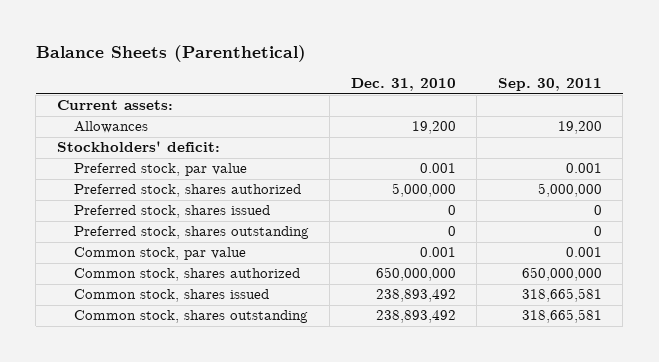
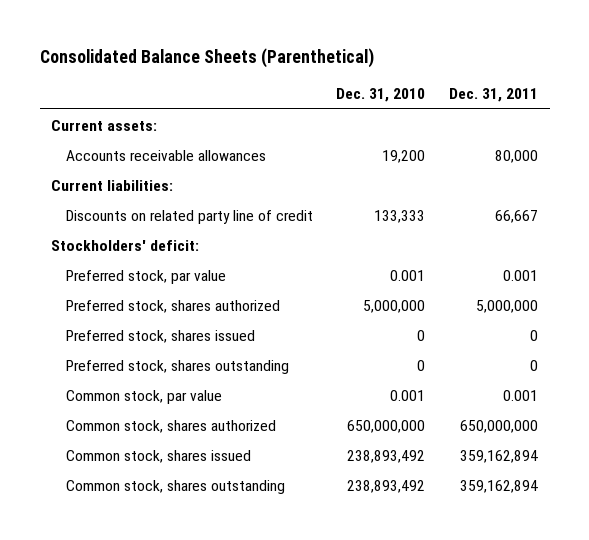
[35,45,306,63] Balance Sheets (Parenthetical) -> [39,48,374,69] Consolidated Balance Sheets (Parenthetical)
[497,78,602,92] Sep. 30, 2011 -> none
none -> [448,88,538,103] Dec. 31, 2011
[73,121,148,134] Allowances -> [65,149,266,161] Accounts receivable allowances
none -> [51,179,174,191] Current liabilities:
none -> [65,209,313,224] Discounts on related party line of credit

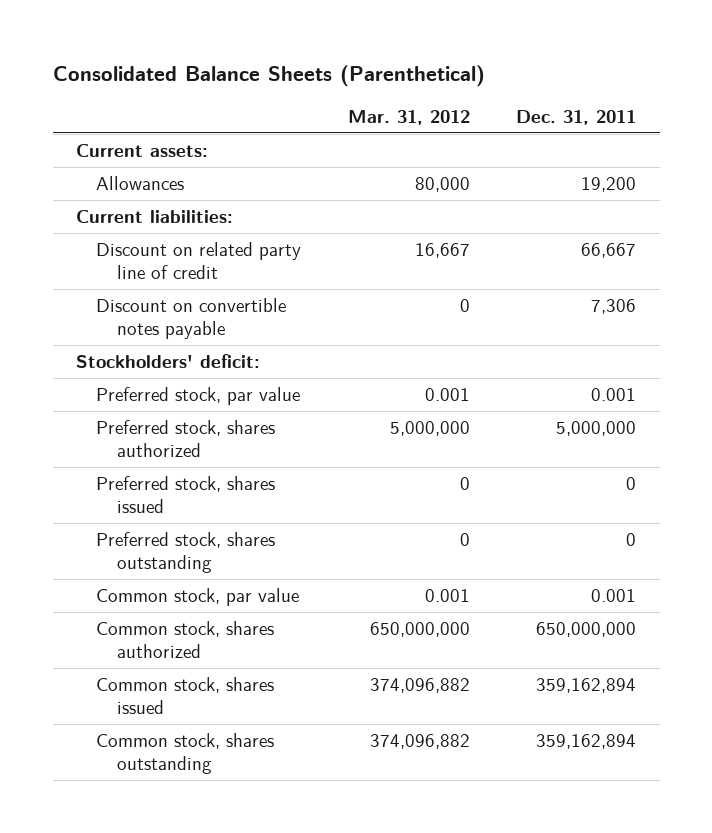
[336,88,426,103] Dec. 31, 2010 -> none
none -> [347,109,470,125] Mar. 31, 2012
[65,149,266,161] Accounts receivable allowances -> [96,175,185,190] Allowances
[494,149,538,163] 80,000 -> [581,176,637,192] 19,200
[65,209,313,224] Discounts on related party line of credit -> [96,241,302,279] Discount on related party line of credit
none -> [96,297,287,339] Discount on convertible notes payable

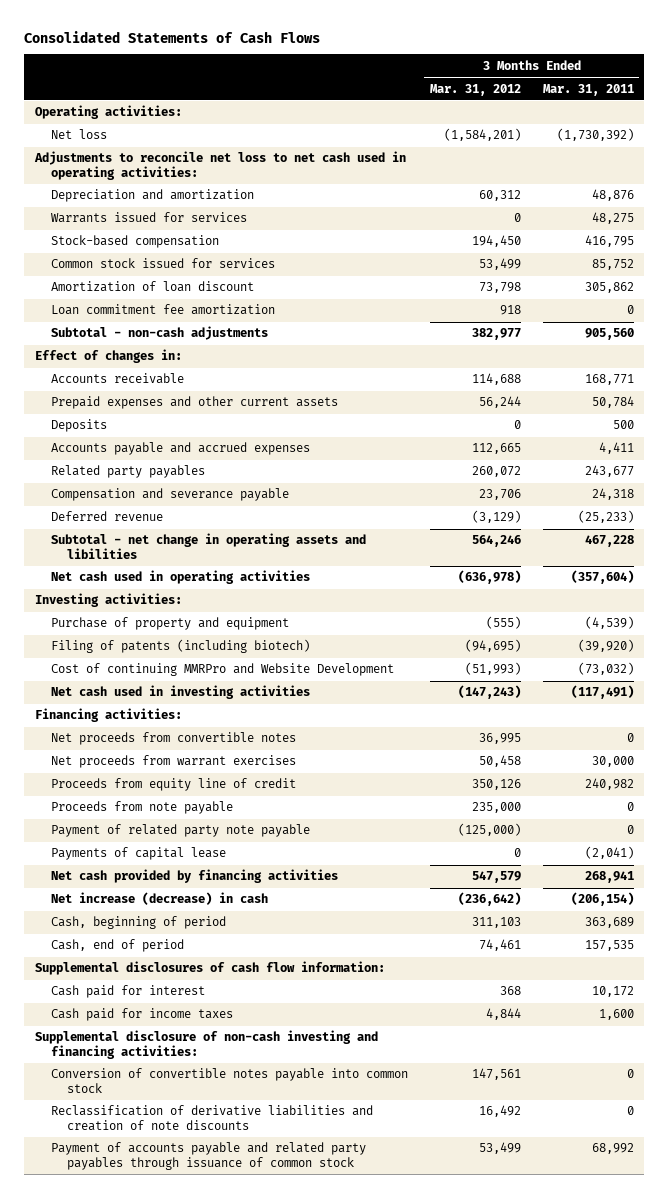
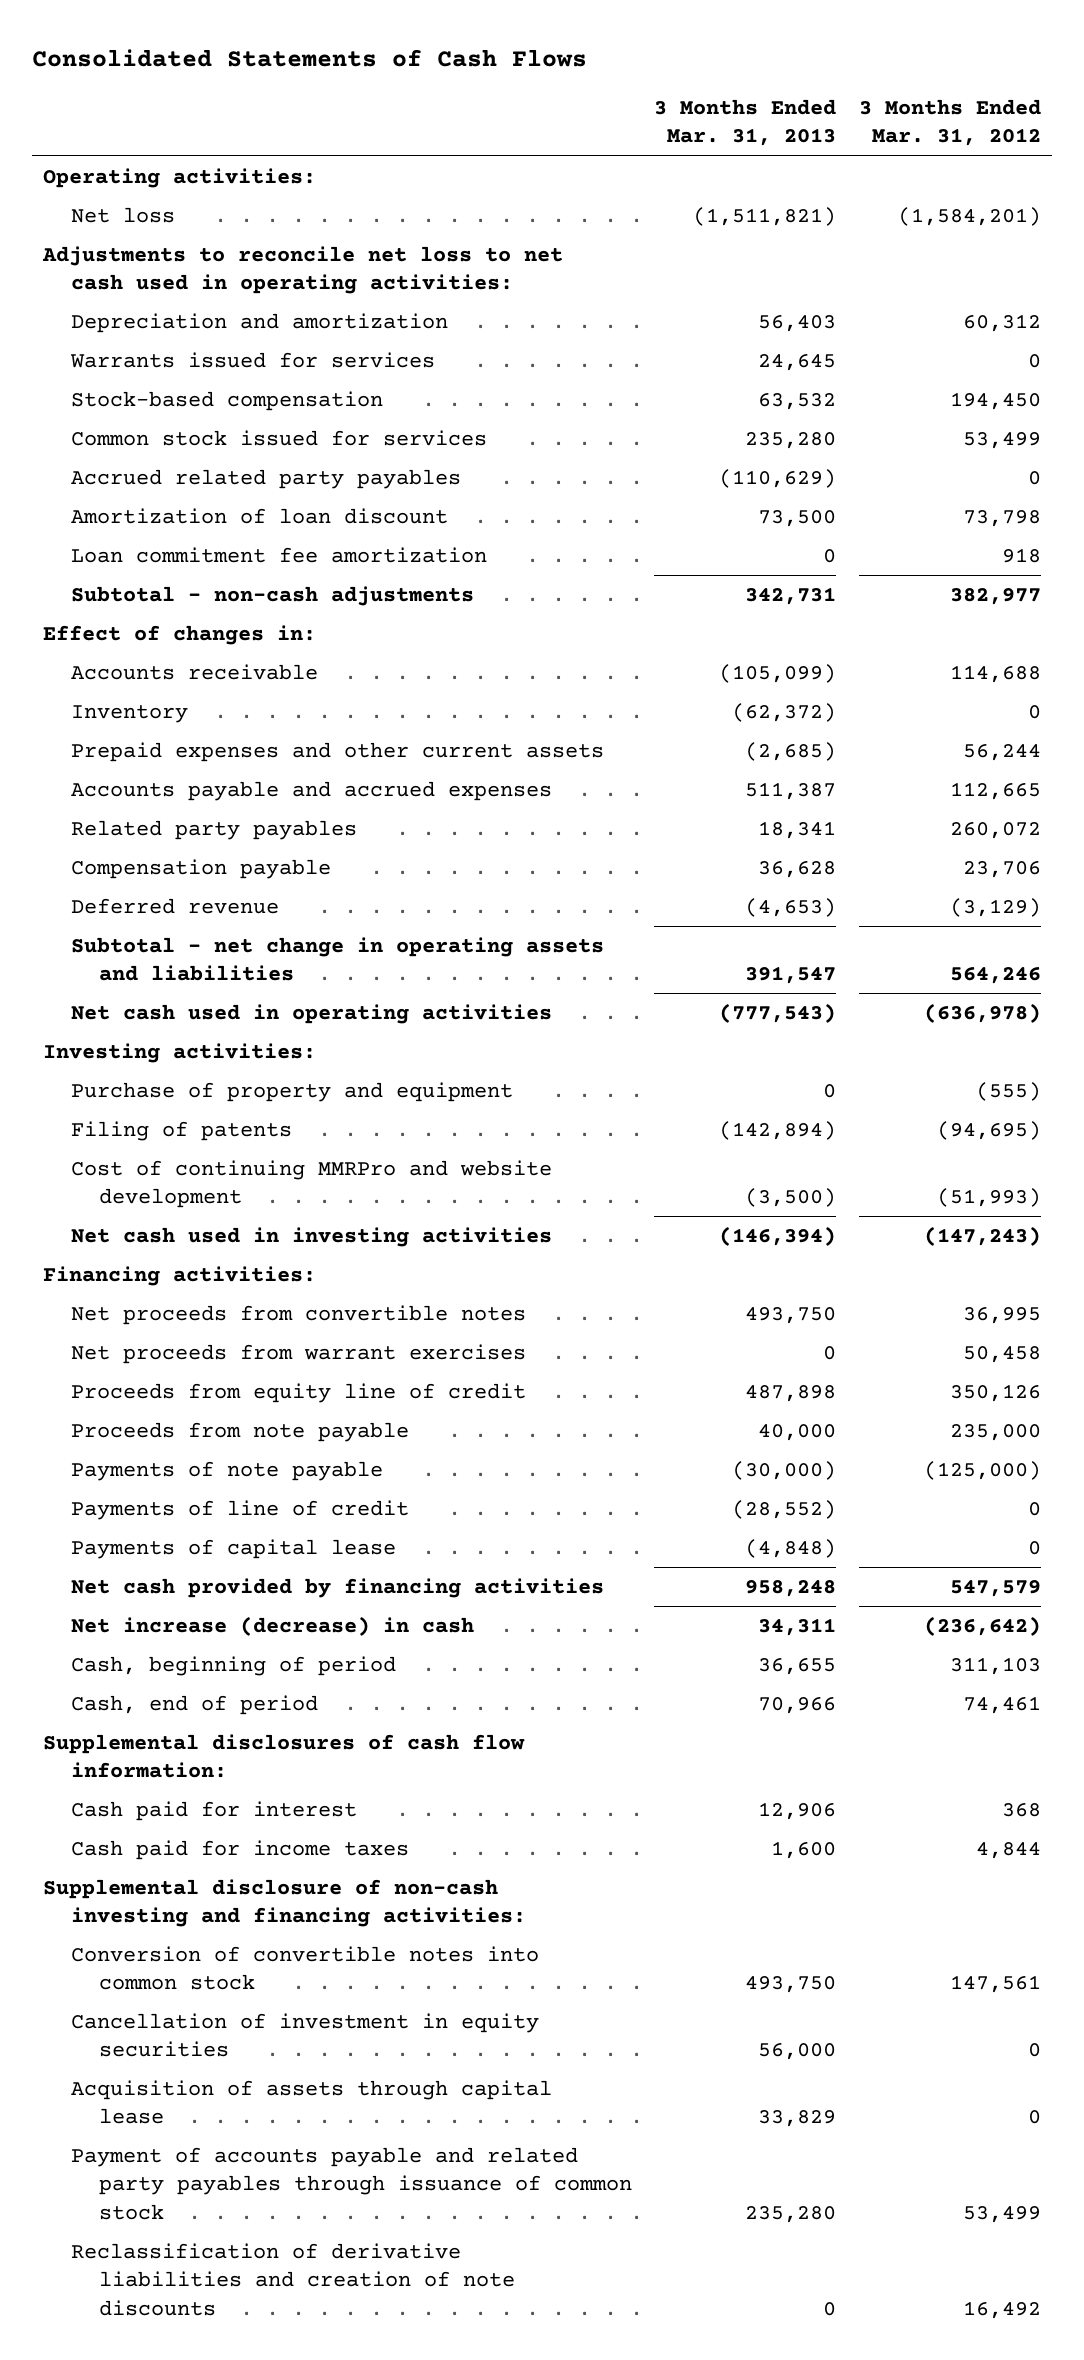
[542,83,634,96] Mar. 31, 2011 -> none
none -> [654,98,837,147] 3 Months Ended Mar. 31, 2013
none -> [71,468,462,489] Accrued related party payables
none -> [71,704,189,723] Inventory
[51,419,108,433] Deposits -> none
[51,488,290,502] Compensation and severance payable -> [71,858,332,879] Compensation payable
[51,533,367,560] Subtotal - net change in operating assets and libilities -> [71,936,605,982] Subtotal - net change in operating assets and liabilities
[51,639,311,654] Filing of patents (including biotech) -> [71,1120,293,1141] Filing of patents
[51,663,395,677] Cost of continuing MMRPro and Website Development -> [71,1159,553,1209] Cost of continuing MMRPro and website development
[51,824,311,838] Payment of related party note payable -> [71,1460,384,1481] Payments of note payable
none -> [71,1499,410,1520] Payments of line of credit
[51,1068,409,1094] Conversion of convertible notes payable into common stock -> [71,1945,540,1991] Conversion of convertible notes into common stock
none -> [71,2012,540,2058] Cancellation of investment in equity securities
none -> [71,2079,553,2125] Acquisition of assets through capital lease
[51,1105,374,1132] Reclassification of derivative liabilities and creation of note discounts -> [71,2242,516,2316] Reclassification of derivative liabilities and creation of note discounts

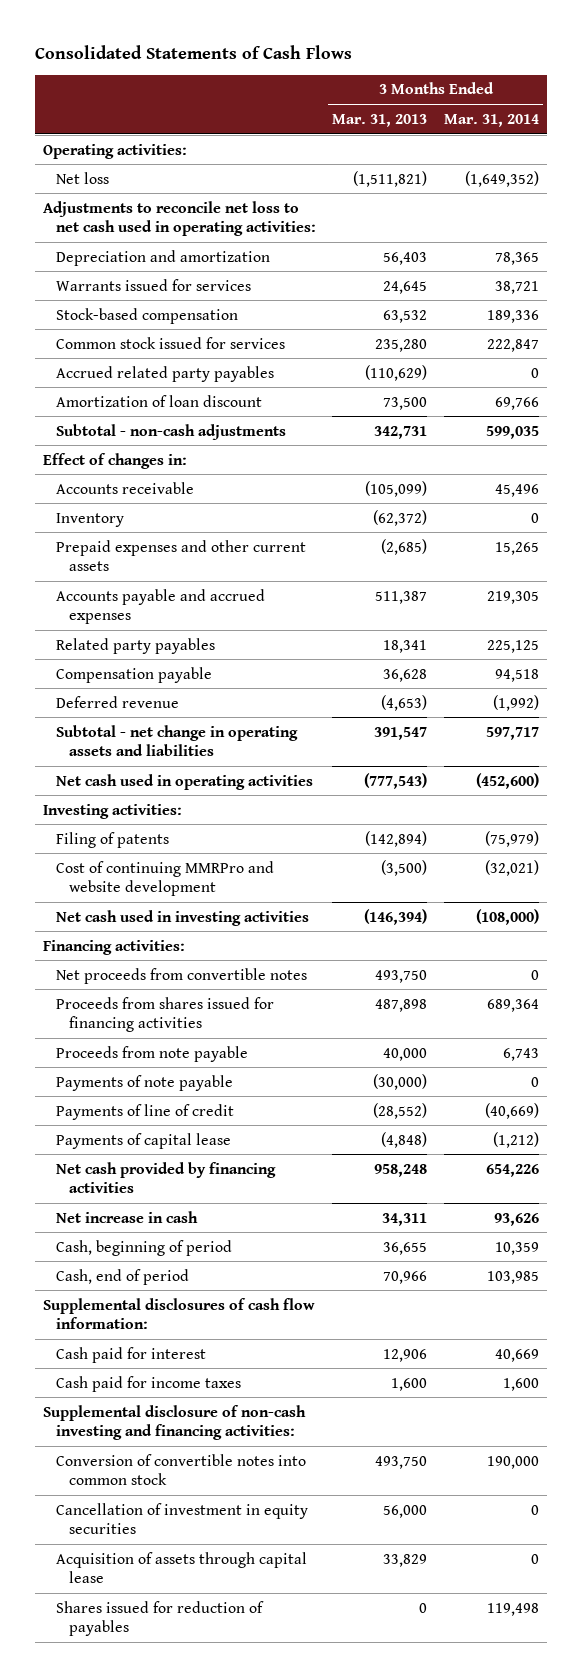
[858,98,1041,147] 3 Months Ended Mar. 31, 2012 -> none
none -> [443,113,539,127] Mar. 31, 2014
[71,546,488,563] Loan commitment fee amortization -> none
[71,1081,514,1102] Purchase of property and equipment -> none
[71,1343,527,1364] Net proceeds from warrant exercises -> none
[71,1382,527,1403] Proceeds from equity line of credit -> [56,996,275,1033] Proceeds from shares issued for financing activities
[71,1615,475,1636] Net increase (decrease) in cash -> [56,1210,199,1223] Net increase in cash
[71,2146,633,2220] Payment of accounts payable and related party payables through issuance of common stock -> none
[71,2242,516,2316] Reclassification of derivative liabilities and creation of note discounts -> none
none -> [56,1600,265,1637] Shares issued for reduction of payables

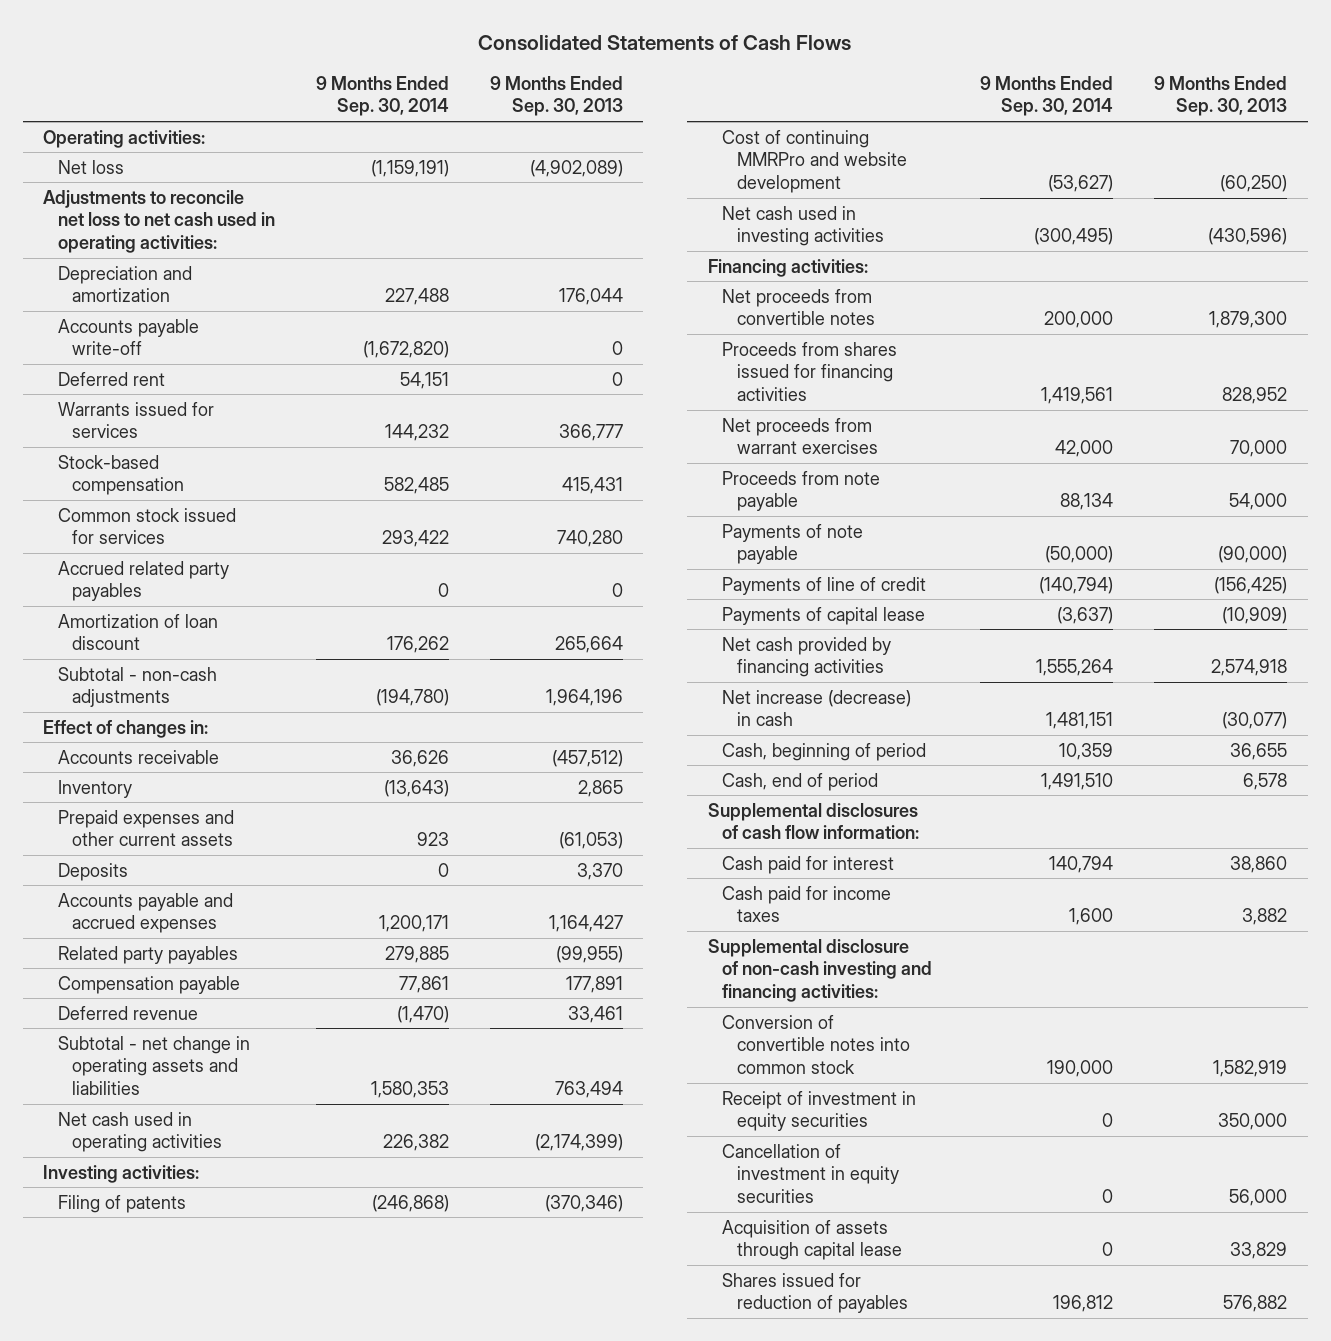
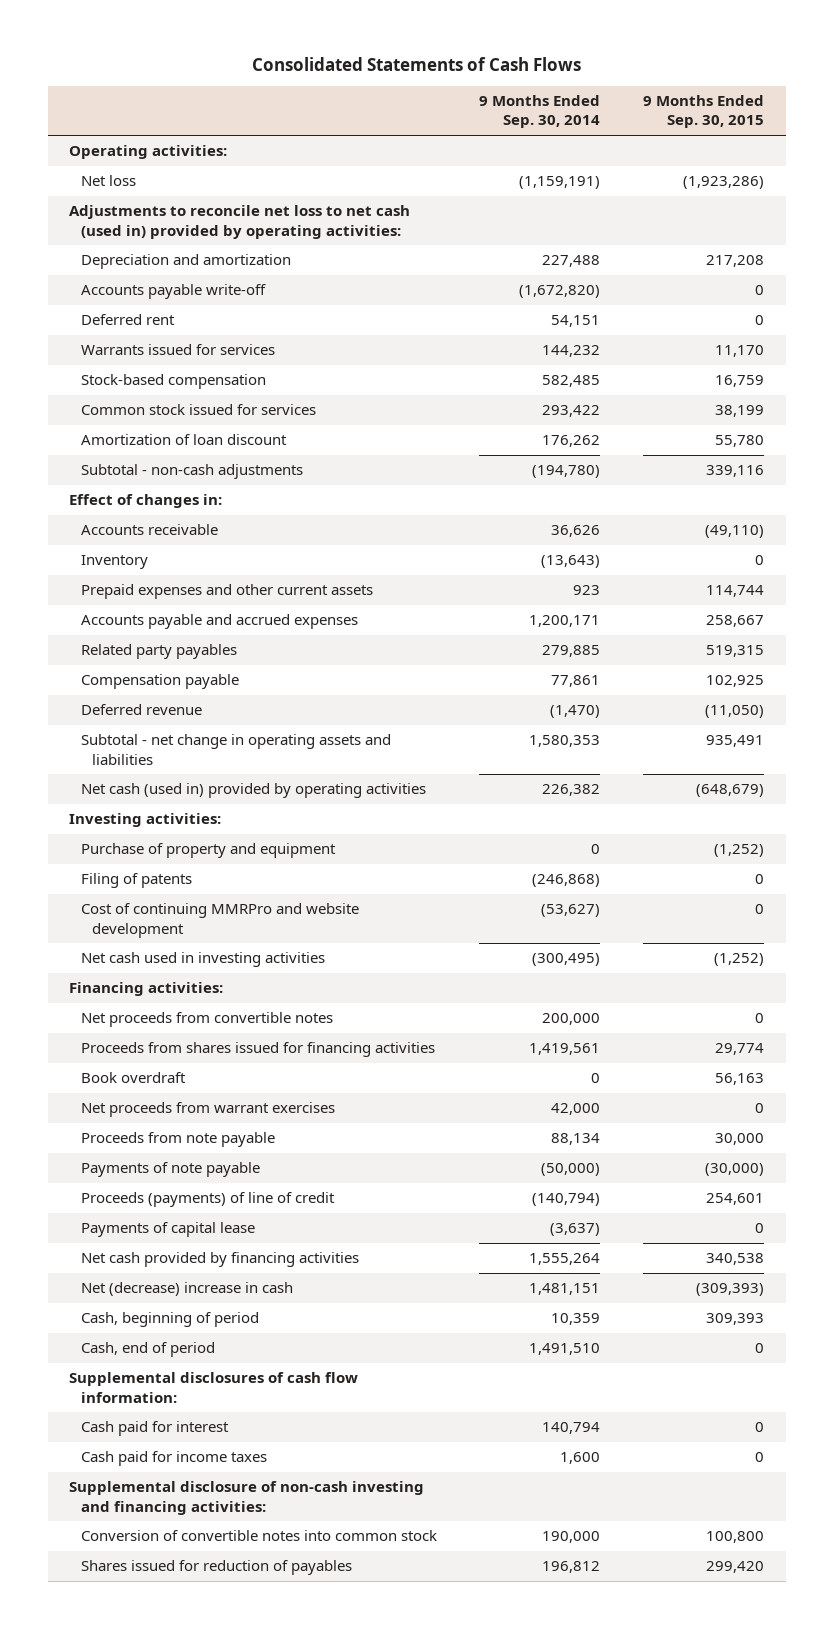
[489,75,623,117] 9 Months Ended Sep. 30, 2013 -> none
none -> [643,95,765,129] 9 Months Ended Sep. 30, 2015
[43,189,275,253] Adjustments to reconcile net loss to net cash used in operating activities: -> [69,205,411,239] Adjustments to reconcile net loss to net cash (used in) provided by operating activities:
[57,560,229,602] Accrued related party payables -> none
[57,862,128,881] Deposits -> none
[57,1111,223,1153] Net cash used in operating activities -> [80,783,426,799] Net cash (used in) provided by operating activities
none -> [80,843,336,859] Purchase of property and equipment
none -> [80,1072,186,1084] Book overdraft
[722,576,927,595] Payments of line of credit -> [80,1192,335,1208] Proceeds (payments) of line of credit
[722,689,912,727] Net increase (decrease) in cash -> [80,1282,293,1297] Net (decrease) increase in cash
[722,1090,917,1132] Receipt of investment in equity securities -> none
[722,1143,899,1203] Cancellation of investment in equity securities -> none
[722,1219,902,1261] Acquisition of assets through capital lease -> none

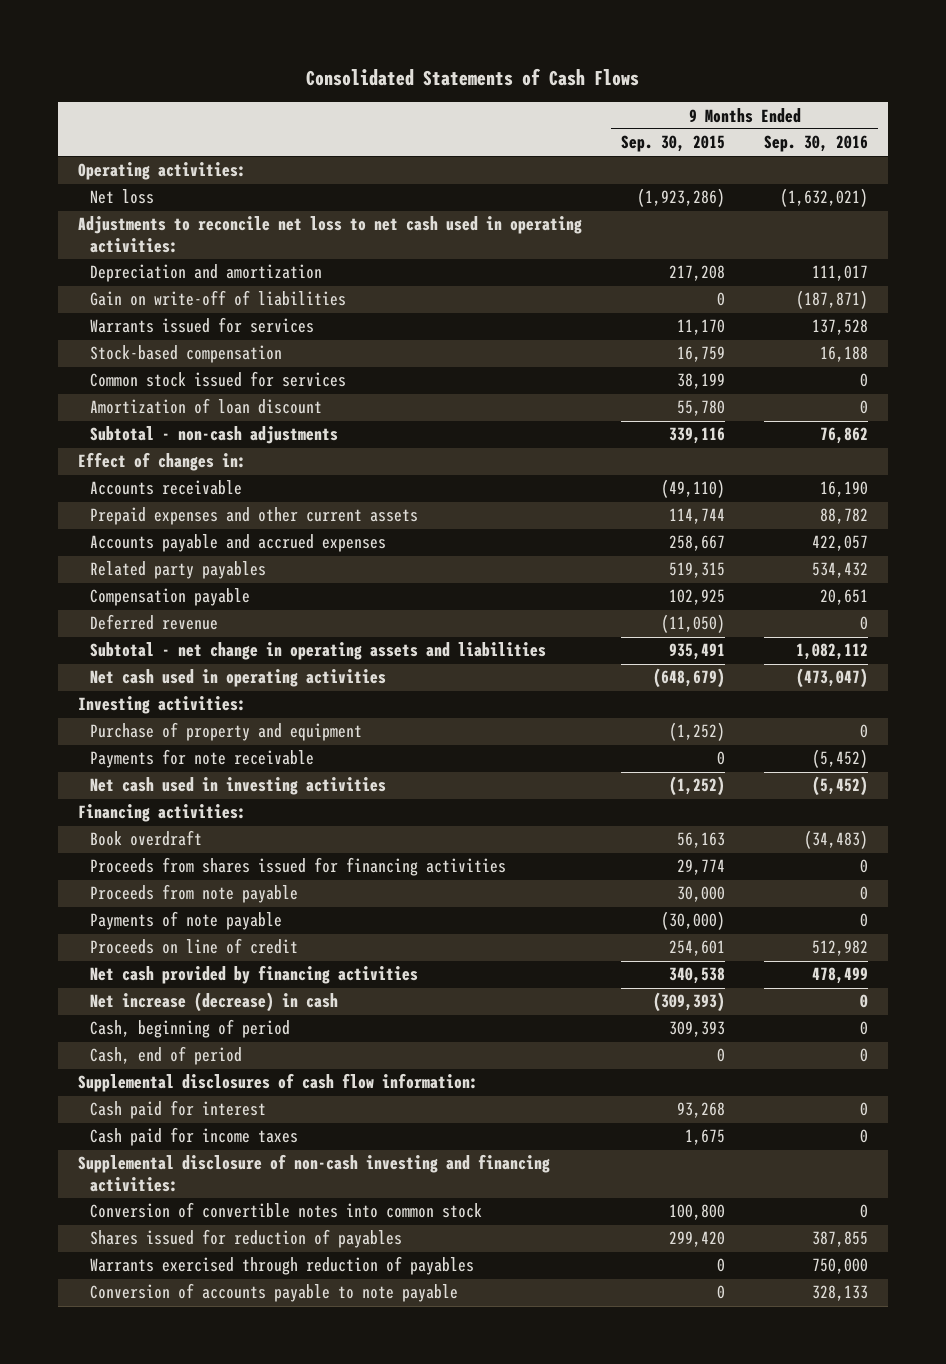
[479,95,601,129] 9 Months Ended Sep. 30, 2014 -> none
none -> [764,135,869,153] Sep. 30, 2016
[69,205,411,239] Adjustments to reconcile net loss to net cash (used in) provided by operating activities: -> [77,216,582,254] Adjustments to reconcile net loss to net cash used in operating activities:
[80,284,266,300] Accounts payable write-off -> none
[80,314,175,326] Deferred rent -> none
none -> [90,290,347,307] Gain on write-off of liabilities
[80,555,148,570] Inventory -> none
[80,783,426,799] Net cash (used in) provided by operating activities -> [90,669,387,688] Net cash used in operating activities
[80,873,192,889] Filing of patents -> none
[80,903,359,938] Cost of continuing MMRPro and website development -> none
none -> [90,749,315,769] Payments for note receivable
[80,1012,333,1028] Net proceeds from convertible notes -> none
[80,1102,335,1118] Net proceeds from warrant exercises -> none
[80,1042,435,1058] Proceeds from shares issued for financing activities -> [90,857,507,877] Proceeds from shares issued for financing activities
[80,1222,255,1238] Payments of capital lease -> none
[80,1192,335,1208] Proceeds (payments) of line of credit -> [90,938,299,955] Proceeds on line of credit
[80,1282,293,1297] Net (decrease) increase in cash -> [90,992,339,1013] Net increase (decrease) in cash
[755,1422,765,1433] 0 -> [677,1102,726,1119] 93,268
[755,1452,765,1463] 0 -> [685,1129,726,1146] 1,675
none -> [90,1256,475,1276] Warrants exercised through reduction of payables
none -> [90,1283,459,1303] Conversion of accounts payable to note payable

